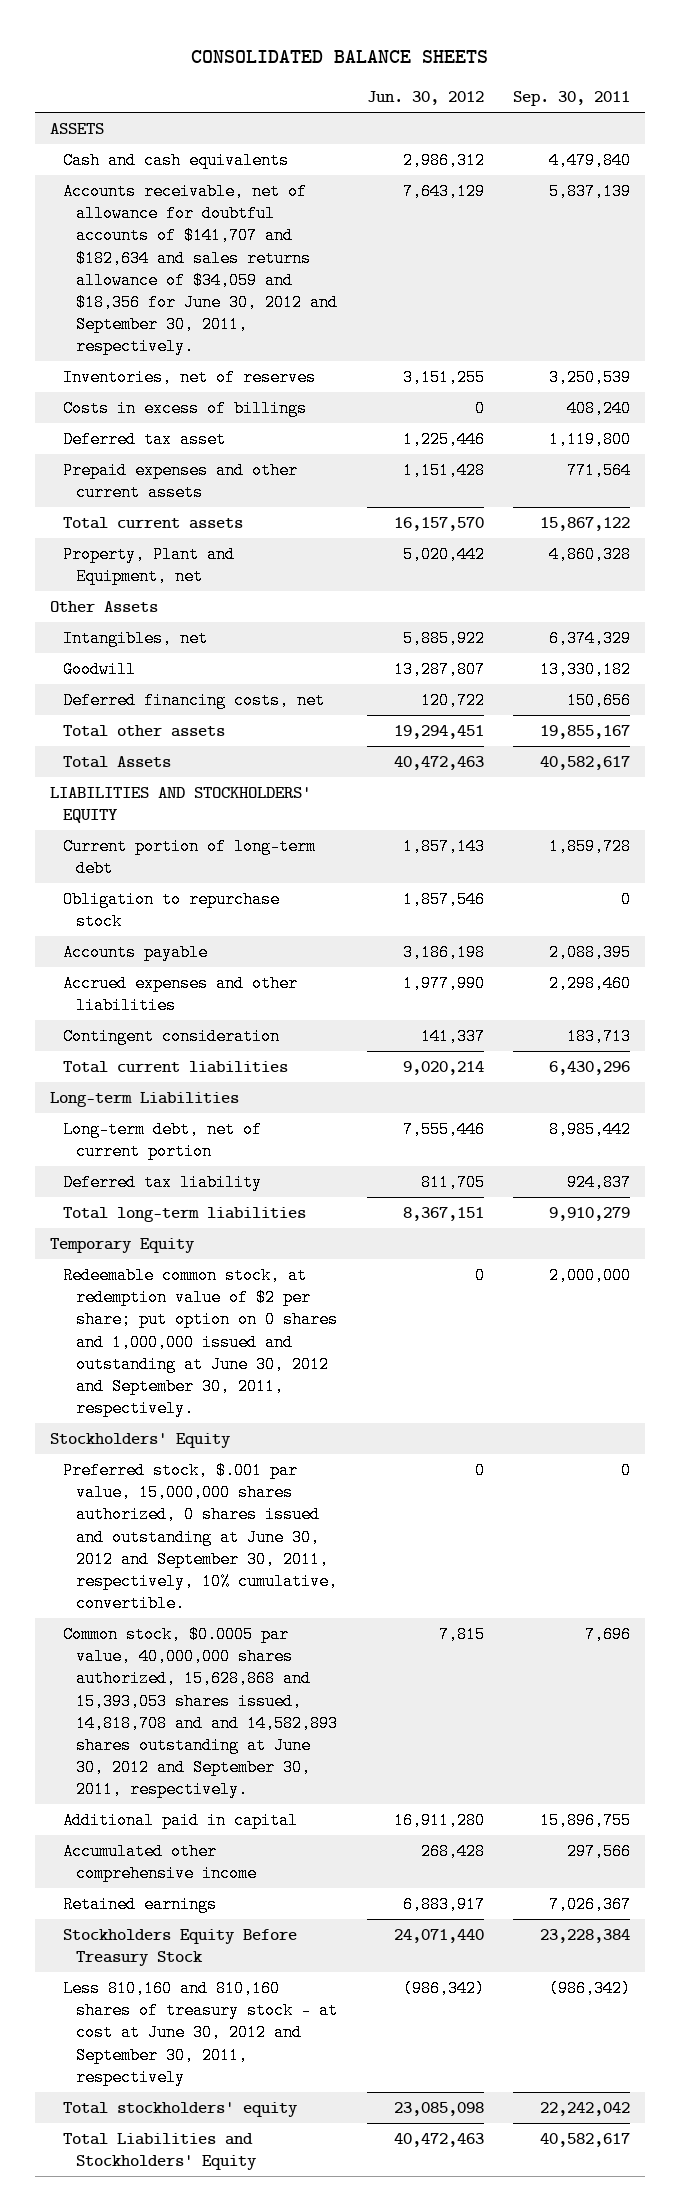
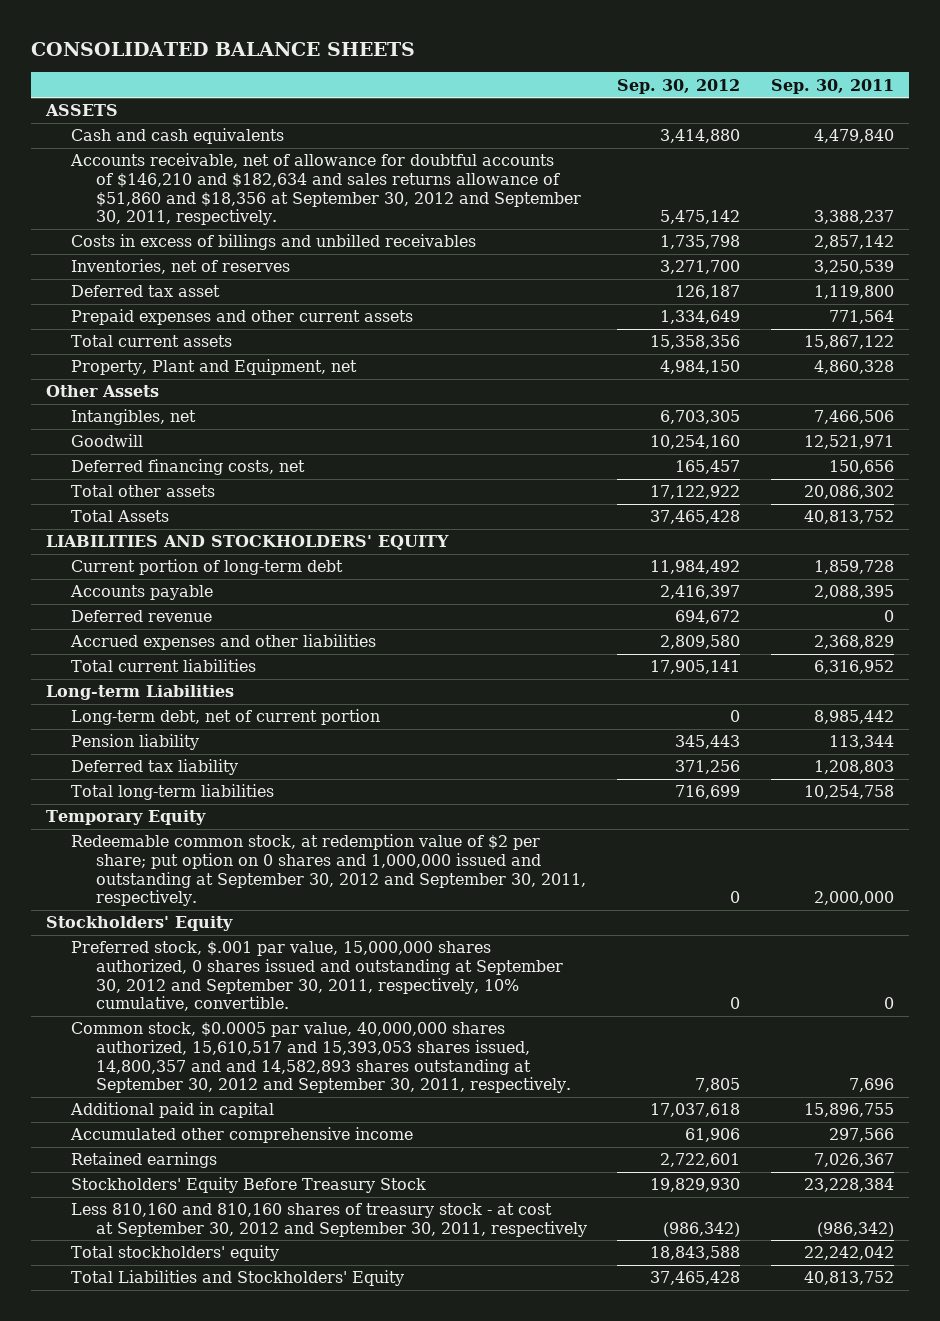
[366,91,484,106] Jun. 30, 2012 -> none
none -> [617,78,741,94] Sep. 30, 2012
[63,182,339,356] Accounts receivable, net of allowance for doubtful accounts of $141,707 and $182,634 and sales returns allowance of $34,059 and $18,356 for June 30, 2012 and September 30, 2011, respectively. -> [69,153,581,226] Accounts receivable, net of allowance for doubtful accounts of $146,210 and $182,634 and sales returns allowance of $51,860 and $18,356 at September 30, 2012 and September 30, 2011, respectively.
[549,182,632,200] 5,837,139 -> [813,210,894,225] 3,388,237
none -> [70,234,476,251] Costs in excess of billings and unbilled receivables
[63,399,308,417] Costs in excess of billings -> none
[549,629,632,647] 6,374,329 -> [813,410,894,425] 7,466,506
[540,660,632,678] 13,330,182 -> [803,435,894,450] 12,521,971
[540,724,631,739] 19,855,167 -> [803,485,894,500] 20,086,302
[540,755,631,770] 40,582,617 -> [803,510,894,525] 40,813,752
[63,890,281,931] Obligation to repurchase stock -> none
[63,1027,281,1045] Contingent consideration -> none
none -> [70,610,212,623] Deferred revenue
[549,974,632,992] 2,298,460 -> [813,635,894,650] 2,368,829
[549,1060,631,1075] 6,430,296 -> [813,660,894,675] 6,316,952
none -> [70,734,199,751] Pension liability
[567,1173,632,1191] 924,837 -> [813,760,894,775] 1,208,803
[549,1206,631,1221] 9,910,279 -> [803,785,894,800] 10,254,758
[63,1266,339,1418] Redeemable common stock, at redemption value of $2 per share; put option on 0 shares and 1,000,000 issued and outstanding at June 30, 2012 and September 30, 2011, respectively. -> [70,834,586,907] Redeemable common stock, at redemption value of $2 per share; put option on 0 shares and 1,000,000 issued and outstanding at September 30, 2012 and September 30, 2011, respectively.
[63,1461,339,1613] Preferred stock, $.001 par value, 15,000,000 shares authorized, 0 shares issued and outstanding at June 30, 2012 and September 30, 2011, respectively, 10% cumulative, convertible. -> [70,941,563,1012] Preferred stock, $.001 par value, 15,000,000 shares authorized, 0 shares issued and outstanding at September 30, 2012 and September 30, 2011, respectively, 10% cumulative, convertible.
[63,1625,339,1799] Common stock, $0.0005 par value, 40,000,000 shares authorized, 15,628,868 and 15,393,053 shares issued, 14,818,708 and and 14,582,893 shares outstanding at June 30, 2012 and September 30, 2011, respectively. -> [70,1022,571,1094] Common stock, $0.0005 par value, 40,000,000 shares authorized, 15,610,517 and 15,393,053 shares issued, 14,800,357 and and 14,582,893 shares outstanding at September 30, 2012 and September 30, 2011, respectively.
[63,1928,298,1967] Stockholders Equity Before Treasury Stock -> [70,1177,426,1194] Stockholders' Equity Before Treasury Stock
[63,1979,339,2086] Less 810,160 and 810,160 shares of treasury stock - at cost at June 30, 2012 and September 30, 2011, respectively -> [70,1203,587,1237] Less 810,160 and 810,160 shares of treasury stock - at cost at September 30, 2012 and September 30, 2011, respectively
[540,2132,631,2147] 40,582,617 -> [803,1271,894,1286] 40,813,752

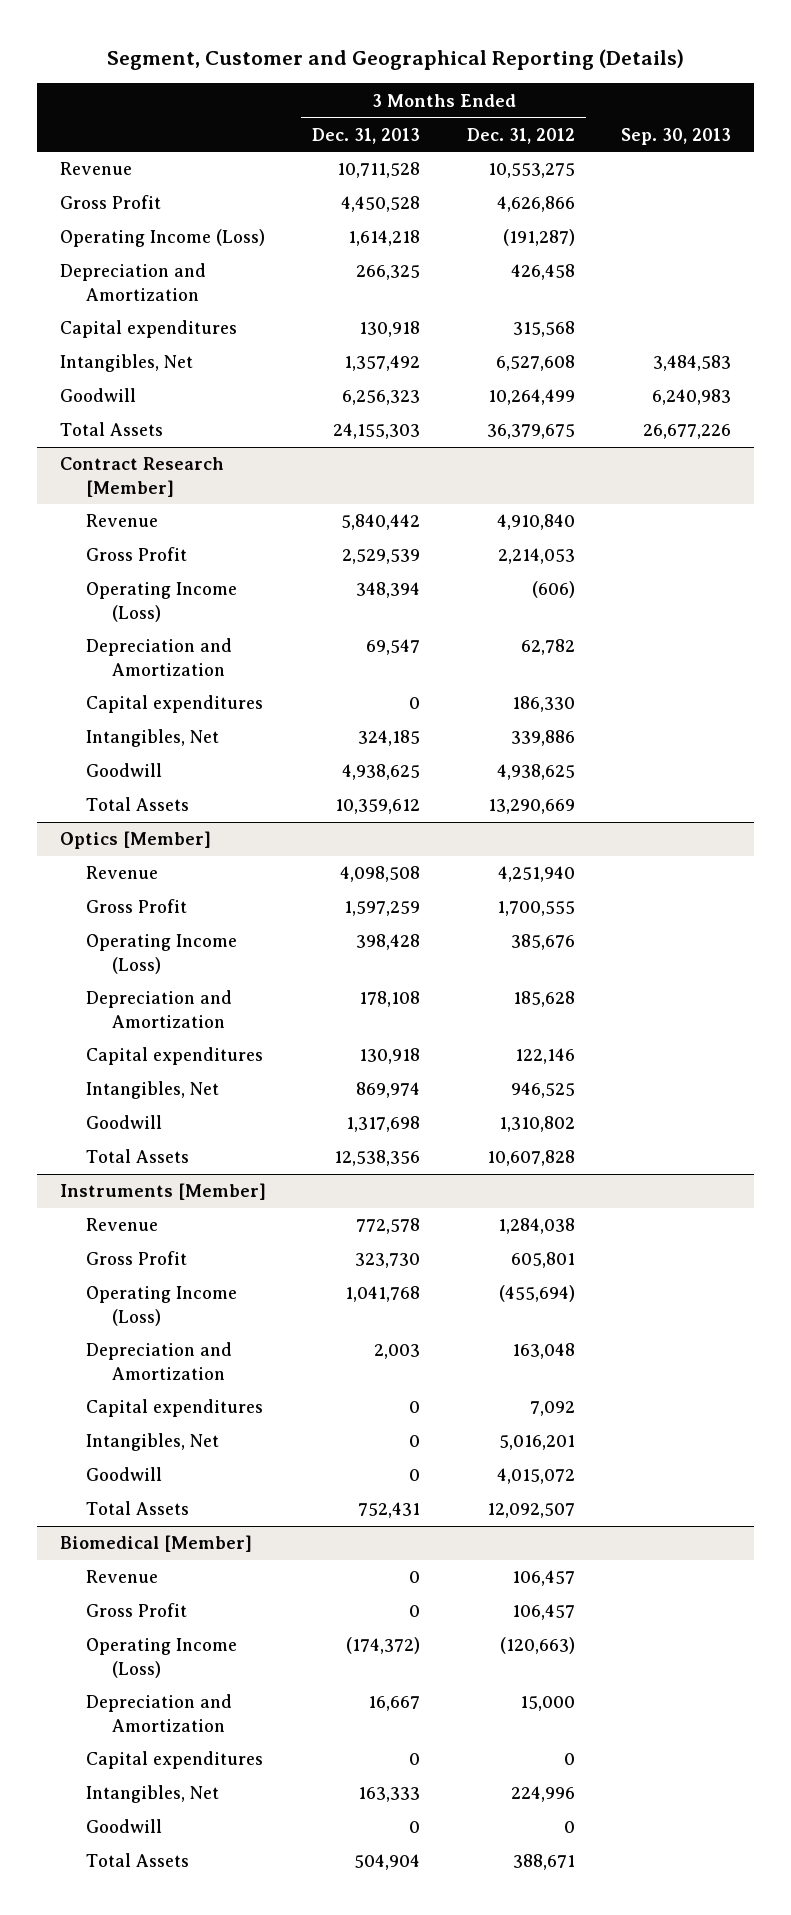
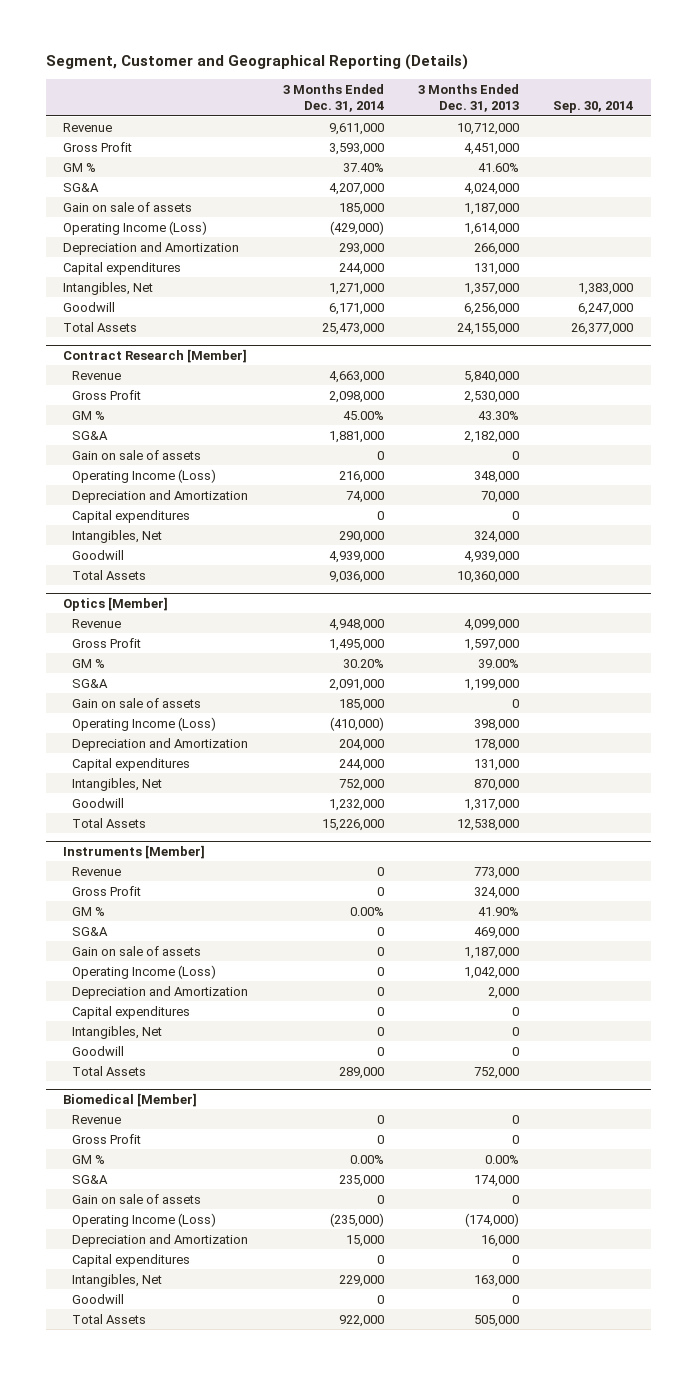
[466,127,575,144] Dec. 31, 2012 -> none
[621,127,732,145] Sep. 30, 2013 -> none
none -> [282,84,384,113] 3 Months Ended Dec. 31, 2014
none -> [553,101,634,114] Sep. 30, 2014
[337,162,421,179] 10,711,528 -> [456,122,519,135] 10,712,000
[341,196,421,213] 4,450,528 -> [463,142,519,155] 4,451,000
none -> [62,162,96,172] GM %
none -> [62,182,99,192] SG&A
none -> [62,201,192,212] Gain on sale of assets
[348,230,421,247] 1,614,218 -> [463,222,519,235] 1,614,000
[356,265,421,281] 266,325 -> [473,242,519,255] 266,000
[359,321,421,338] 130,918 -> [473,262,519,275] 131,000
[344,355,421,372] 1,357,492 -> [463,282,519,295] 1,357,000
[342,390,421,406] 6,256,323 -> [463,302,519,315] 6,256,000
[333,423,421,440] 24,155,303 -> [456,322,519,335] 24,155,000
[341,514,421,531] 5,840,442 -> [463,370,519,383] 5,840,000
[342,549,421,565] 2,529,539 -> [463,390,519,403] 2,530,000
none -> [72,410,106,420] GM %
none -> [72,430,109,440] SG&A
none -> [72,449,202,460] Gain on sale of assets
[356,582,421,599] 348,394 -> [473,470,519,483] 348,000
[366,639,421,656] 69,547 -> [480,490,519,503] 70,000
[358,730,421,747] 324,185 -> [473,530,519,543] 324,000
[342,764,421,781] 4,938,625 -> [463,550,519,563] 4,939,000
[335,799,421,815] 10,359,612 -> [456,570,519,583] 10,360,000
[340,866,421,883] 4,098,508 -> [463,618,519,631] 4,099,000
[344,901,421,917] 1,597,259 -> [463,638,519,651] 1,597,000
none -> [72,658,106,668] GM %
none -> [72,678,109,688] SG&A
none -> [72,697,202,708] Gain on sale of assets
[356,934,421,951] 398,428 -> [473,718,519,731] 398,000
[359,991,421,1008] 178,108 -> [473,738,519,751] 178,000
[359,1048,421,1065] 130,918 -> [473,758,519,771] 131,000
[356,1082,421,1099] 869,974 -> [473,778,519,791] 870,000
[346,1116,421,1133] 1,317,698 -> [463,798,519,811] 1,317,000
[334,1150,421,1167] 12,538,356 -> [456,818,519,831] 12,538,000
[356,1218,421,1235] 772,578 -> [473,866,519,879] 773,000
[355,1253,421,1269] 323,730 -> [473,886,519,899] 324,000
none -> [72,906,106,916] GM %
none -> [72,926,109,936] SG&A
none -> [72,945,202,956] Gain on sale of assets
[345,1286,421,1303] 1,041,768 -> [463,966,519,979] 1,042,000
[374,1344,421,1360] 2,003 -> [487,986,519,999] 2,000
[358,1502,421,1519] 752,431 -> [473,1066,519,1079] 752,000
none -> [72,1154,106,1164] GM %
none -> [72,1174,109,1184] SG&A
none -> [72,1193,202,1204] Gain on sale of assets
[346,1637,421,1655] (174,372) -> [464,1212,519,1227] (174,000)
[368,1696,421,1712] 16,667 -> [480,1234,519,1247] 16,000
[358,1787,421,1803] 163,333 -> [473,1274,519,1287] 163,000
[354,1854,421,1871] 504,904 -> [473,1314,519,1327] 505,000

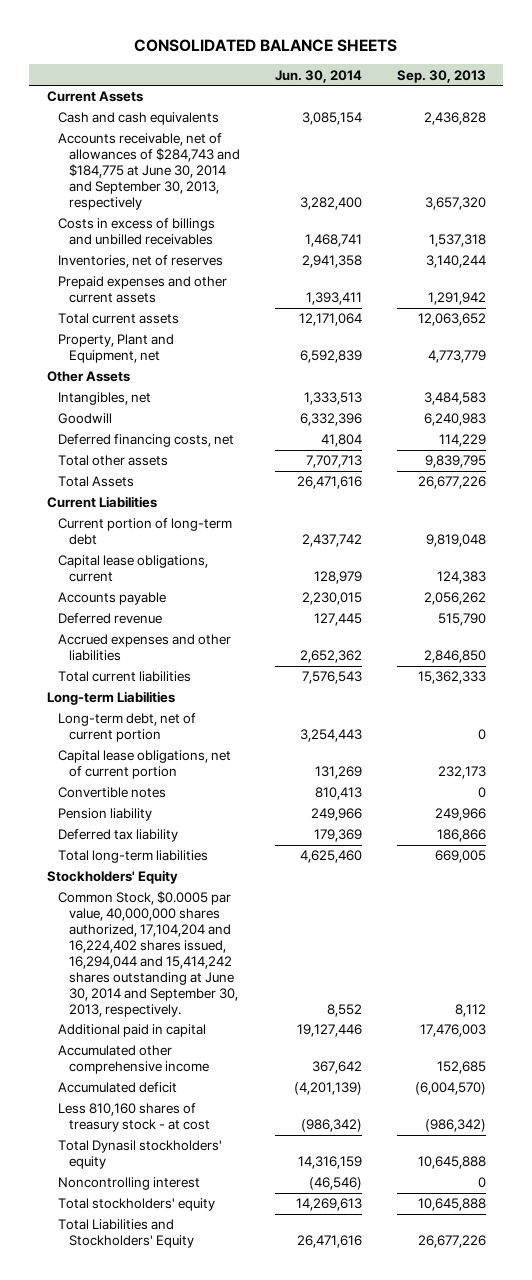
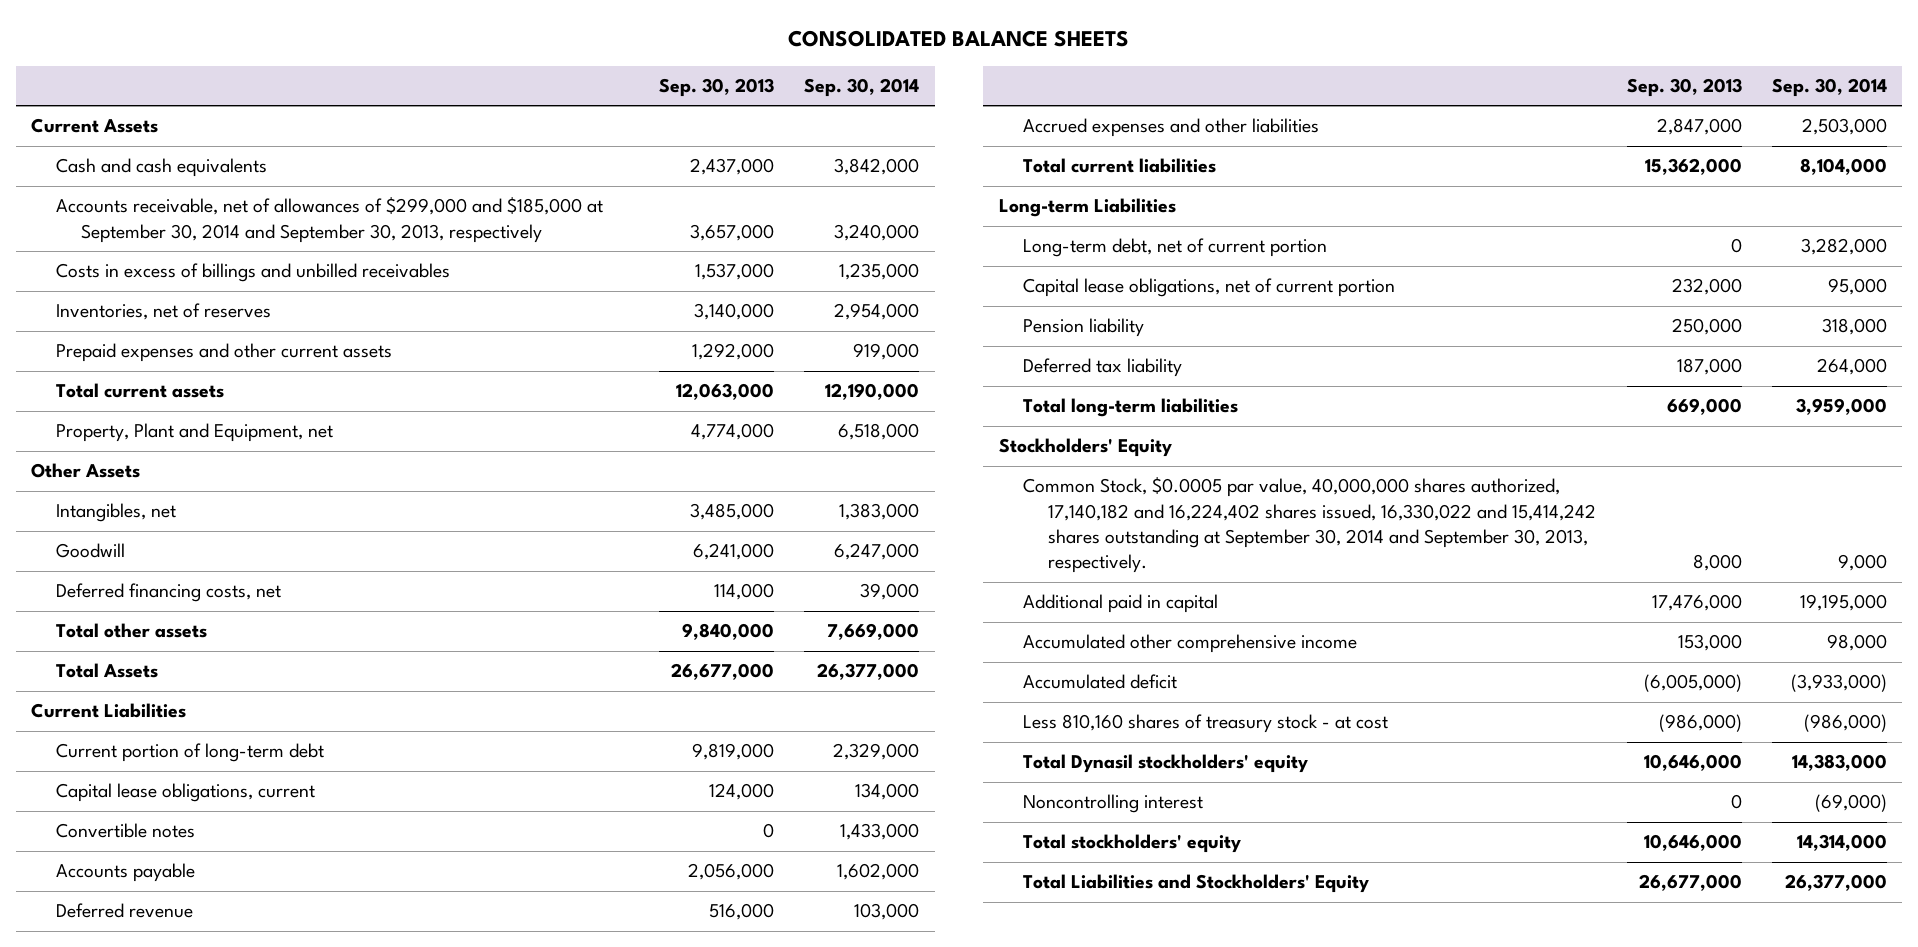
[274,69,362,83] Jun. 30, 2014 -> none
none -> [804,77,920,97] Sep. 30, 2014
[423,112,486,126] 2,436,828 -> [689,158,774,176] 2,437,000
[57,133,240,211] Accounts receivable, net of allowances of $284,743 and $184,775 at June 30, 2014 and September 30, 2013, respectively -> [55,197,603,243] Accounts receivable, net of allowances of $299,000 and $185,000 at September 30, 2014 and September 30, 2013, respectively
[424,197,486,211] 3,657,320 -> [689,223,774,241] 3,657,000
[428,234,486,248] 1,537,318 -> [694,263,774,281] 1,537,000
[425,255,486,269] 3,140,244 -> [693,303,774,321] 3,140,000
[427,292,486,306] 1,291,942 -> [691,343,774,361] 1,292,000
[417,313,486,327] 12,063,652 -> [675,383,774,401] 12,063,000
[427,350,486,364] 4,773,779 -> [690,423,774,441] 4,774,000
[423,392,486,406] 3,484,583 -> [689,503,774,521] 3,485,000
[423,413,486,427] 6,240,983 -> [692,543,774,561] 6,241,000
[438,434,486,448] 114,229 -> [713,583,774,601] 114,000
[424,455,486,469] 9,839,795 -> [681,623,774,641] 9,840,000
[417,476,486,490] 26,677,226 -> [670,663,774,681] 26,677,000
[425,534,486,548] 9,819,048 -> [691,743,774,761] 9,819,000
[436,571,486,585] 124,383 -> [708,783,774,801] 124,000
[57,787,166,799] Convertible notes -> [55,823,195,839] Convertible notes
[423,592,486,606] 2,056,262 -> [687,863,774,881] 2,056,000
[437,613,486,627] 515,790 -> [708,903,774,921] 516,000
[423,650,486,664] 2,846,850 -> [1656,118,1742,136] 2,847,000
[417,671,486,685] 15,362,333 -> [1644,158,1742,176] 15,362,000
[437,766,486,780] 232,173 -> [1671,278,1742,296] 232,000
[434,808,486,822] 249,966 -> [1671,318,1742,336] 250,000
[436,829,486,843] 186,866 -> [1676,358,1742,376] 187,000
[434,850,486,864] 669,005 -> [1666,398,1742,416] 669,000
[57,891,238,1017] Common Stock, $0.0005 par value, 40,000,000 shares authorized, 17,104,204 and 16,224,402 shares issued, 16,294,044 and 15,414,242 shares outstanding at June 30, 2014 and September 30, 2013, respectively. -> [1023,477,1597,574] Common Stock, $0.0005 par value, 40,000,000 shares authorized, 17,140,182 and 16,224,402 shares issued, 16,330,022 and 15,414,242 shares outstanding at September 30, 2014 and September 30, 2013, respectively.
[454,1003,486,1017] 8,112 -> [1692,554,1742,572] 8,000
[419,1024,486,1038] 17,476,003 -> [1651,594,1742,612] 17,476,000
[436,1061,486,1075] 152,685 -> [1677,634,1742,652] 153,000
[414,1082,486,1096] (6,004,570) -> [1643,674,1742,693] (6,005,000)
[424,1119,486,1133] (986,342) -> [1658,714,1742,733] (986,000)
[417,1156,486,1170] 10,645,888 -> [1643,754,1742,772] 10,646,000
[417,1198,486,1212] 10,645,888 -> [1643,834,1742,852] 10,646,000
[417,1235,486,1249] 26,677,226 -> [1638,874,1742,892] 26,677,000

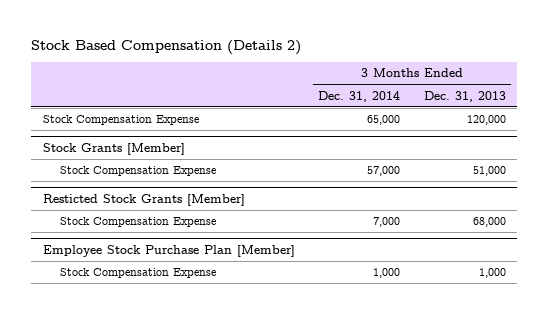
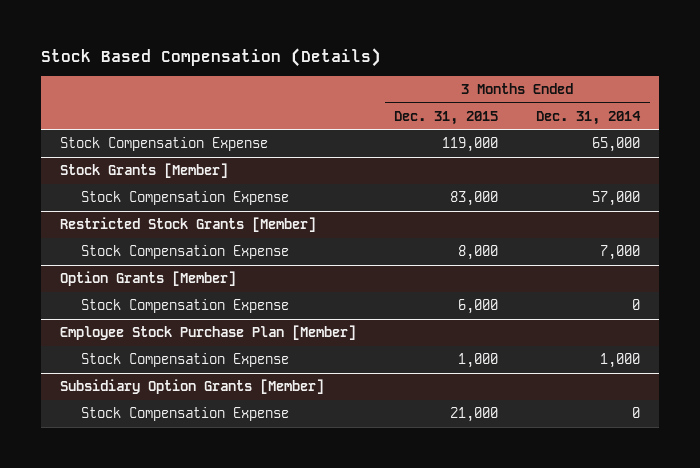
[31,39,302,55] Stock Based Compensation (Details 2) -> [40,48,381,68] Stock Based Compensation (Details)
[423,90,506,102] Dec. 31, 2013 -> none
none -> [394,110,499,125] Dec. 31, 2015
[43,194,246,207] Resticted Stock Grants [Member] -> [59,217,316,233] Restricted Stock Grants [Member]
none -> [59,271,236,287] Option Grants [Member]
none -> [80,299,289,314] Stock Compensation Expense
none -> [59,379,324,395] Subsidiary Option Grants [Member]
none -> [80,407,289,422] Stock Compensation Expense

